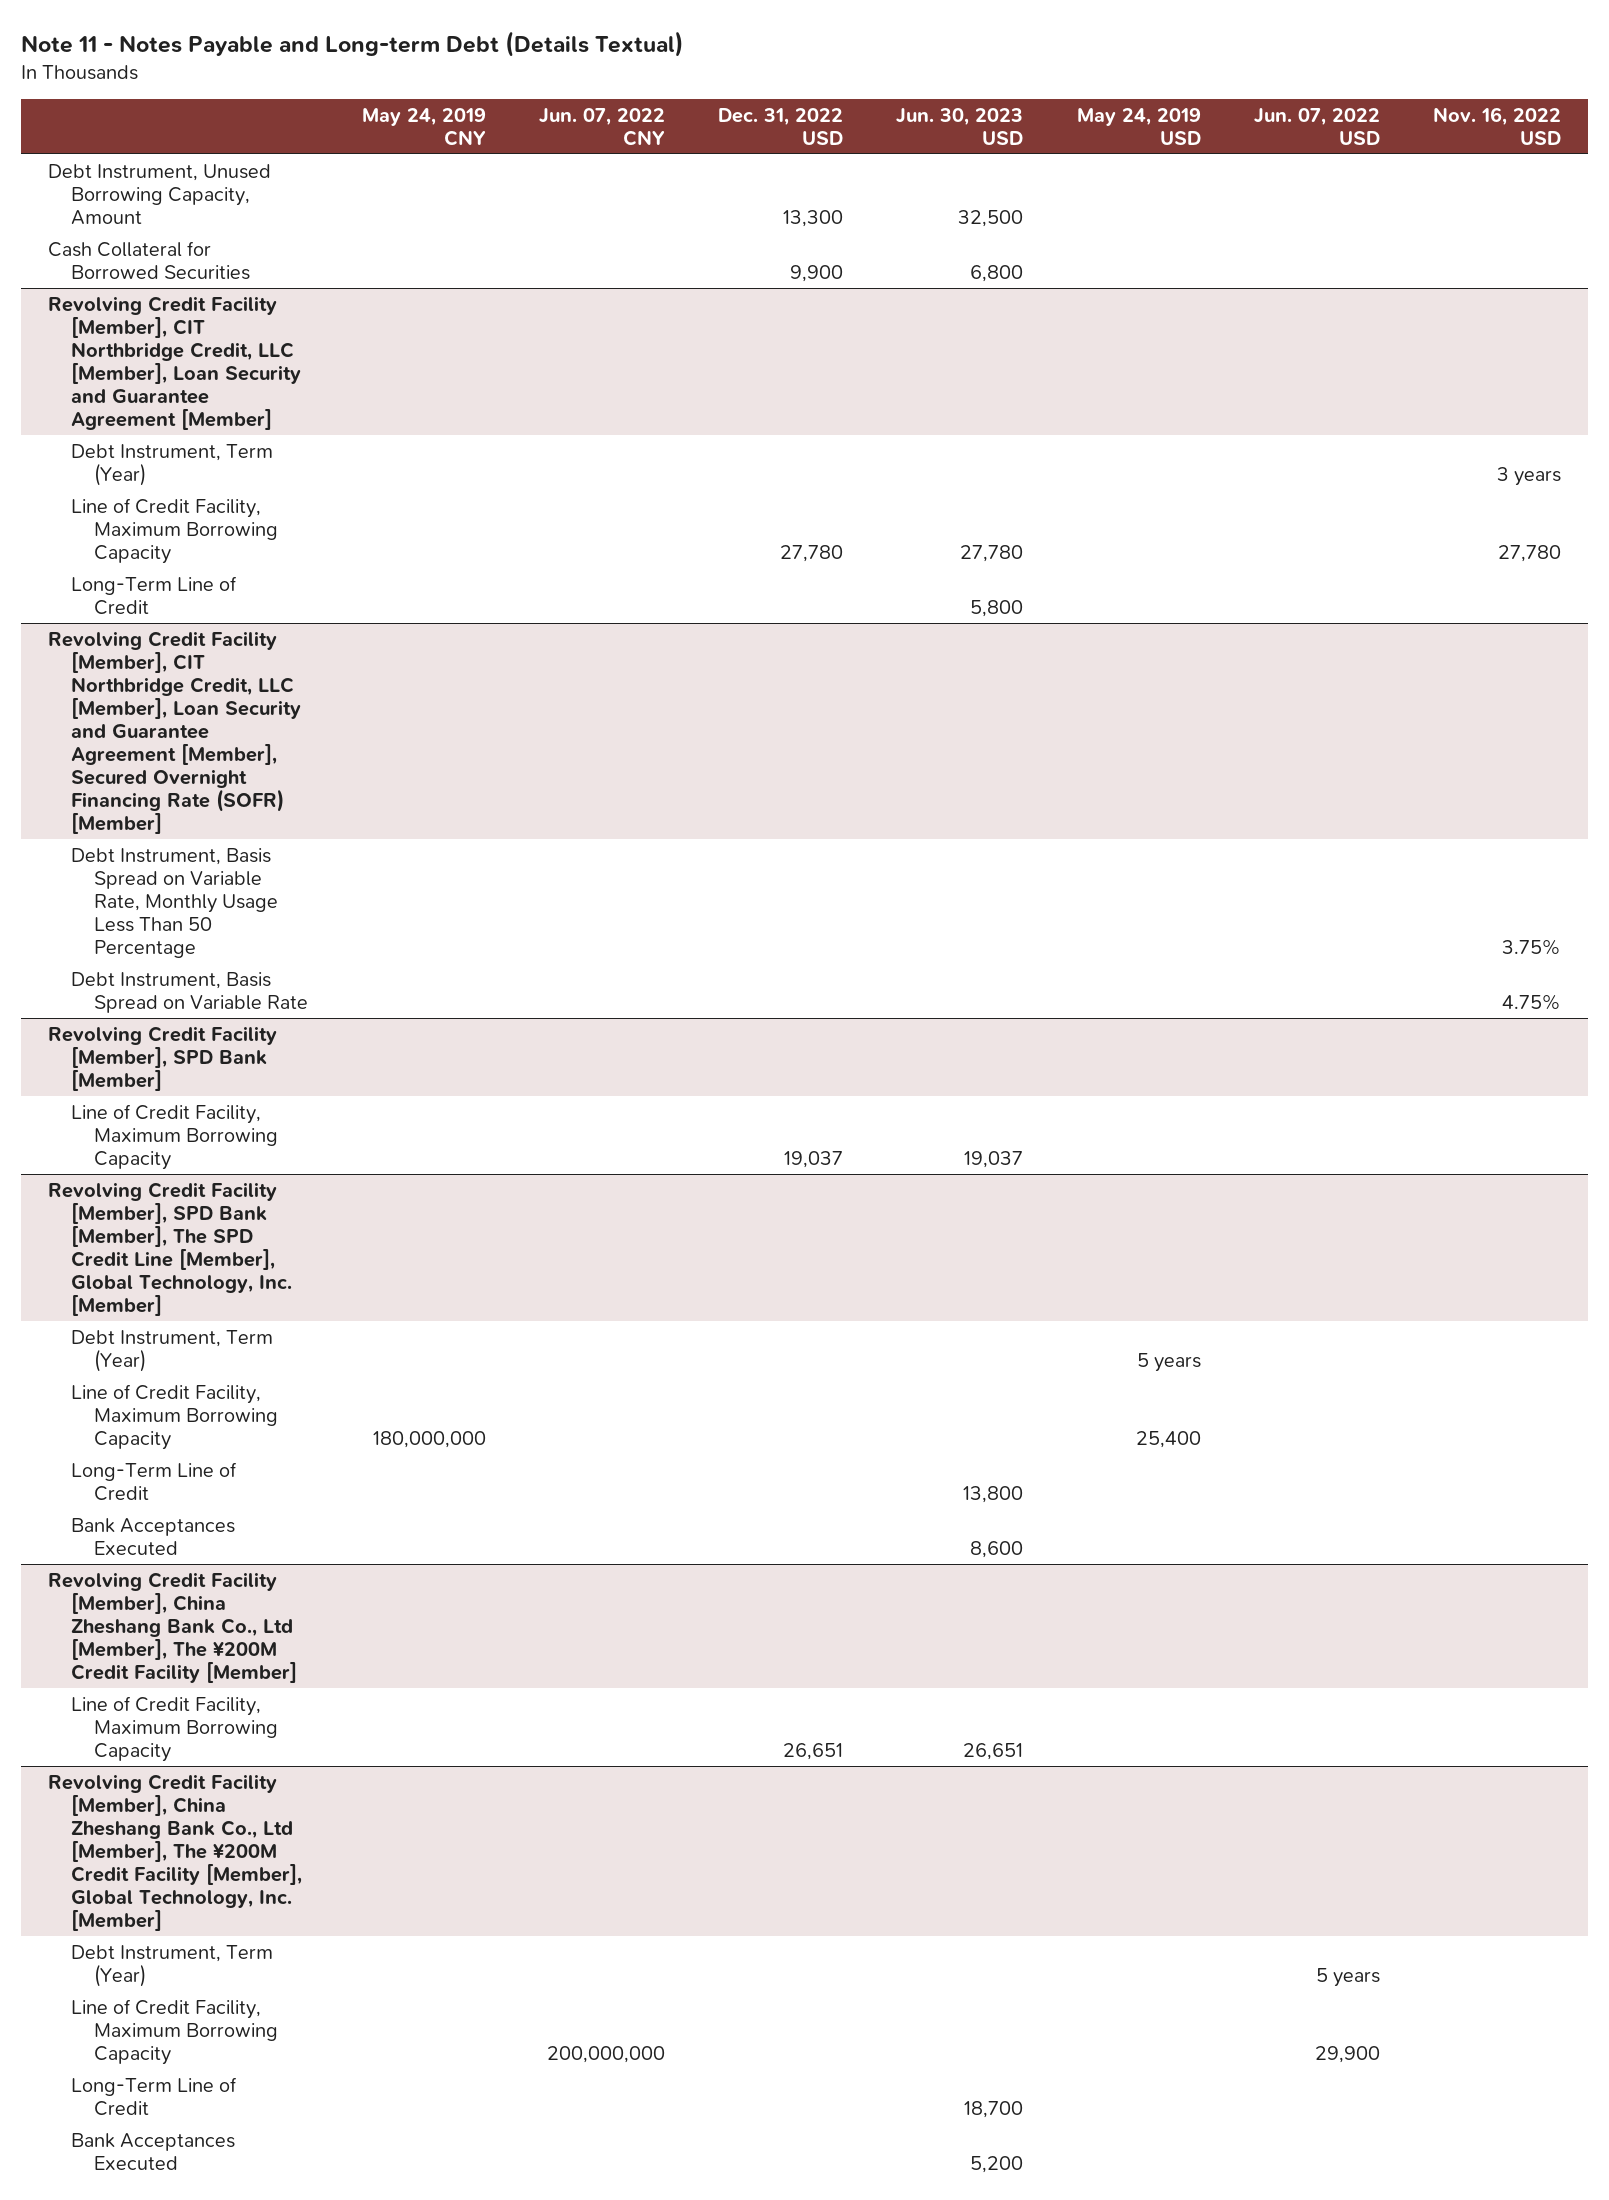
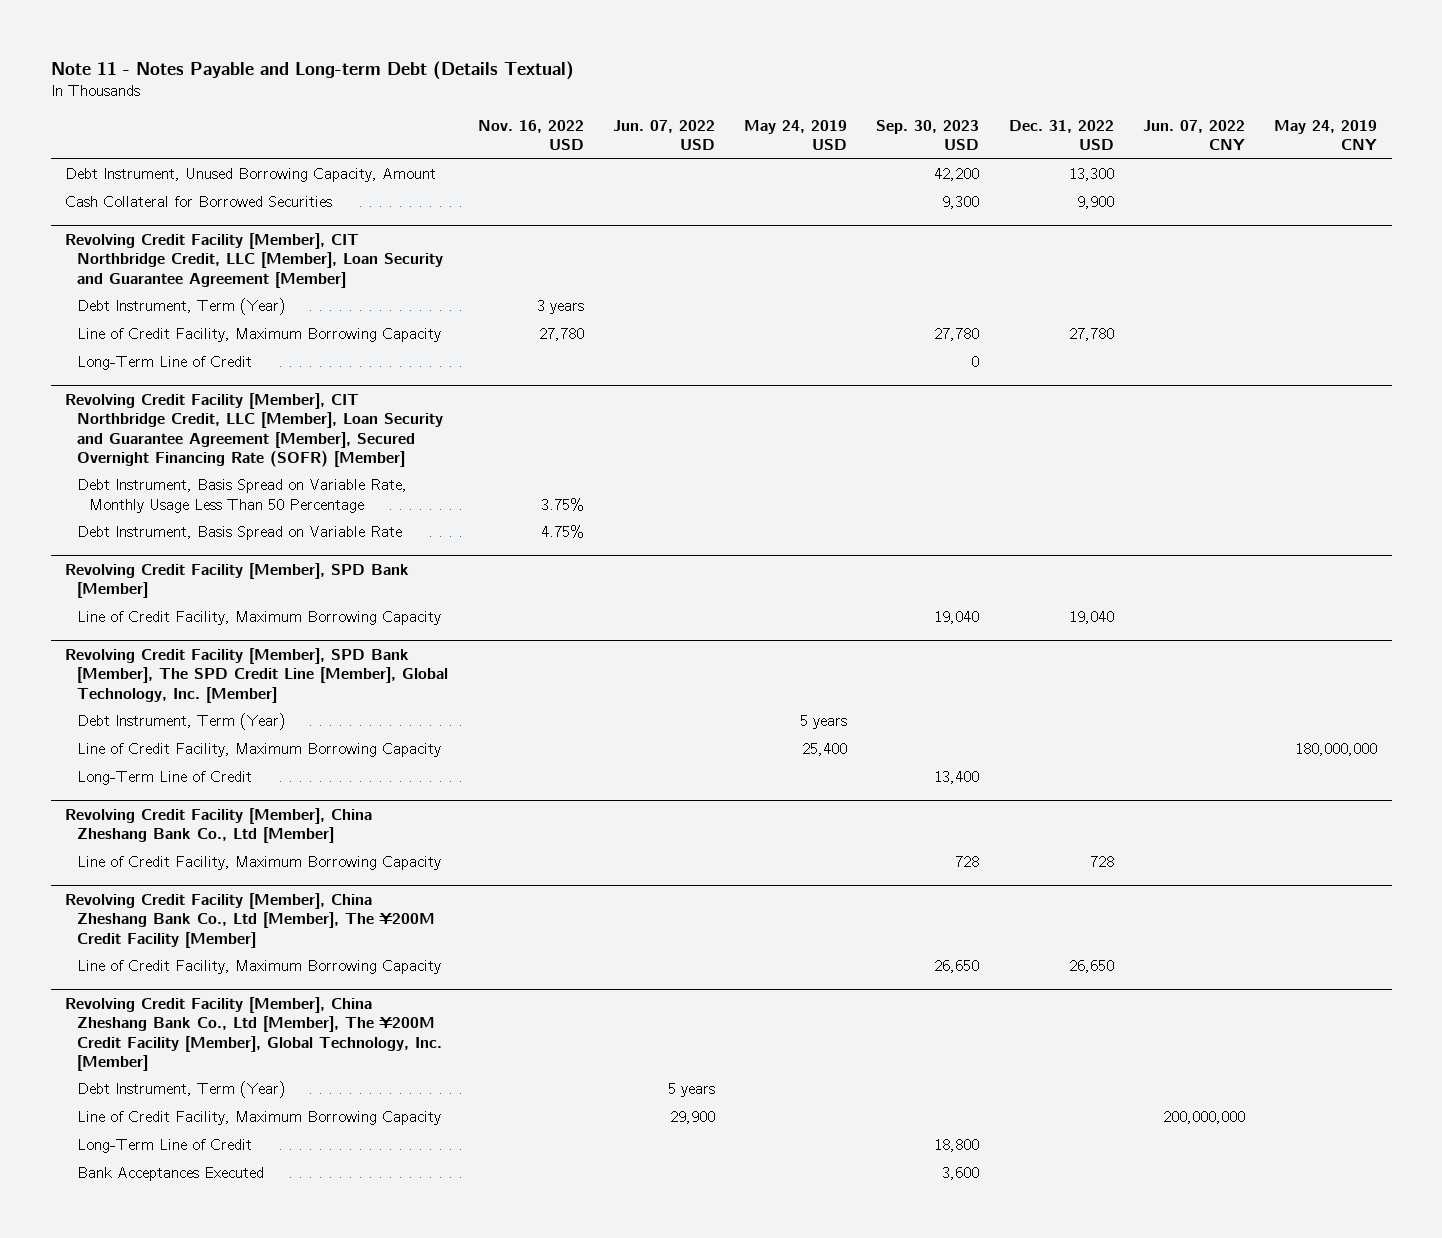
[896,107,1024,145] Jun. 30, 2023 USD -> none
none -> [876,120,980,151] Sep. 30, 2023 USD
[784,1150,844,1168] 19,037 -> [1068,611,1114,625] 19,040
[71,1517,236,1555] Bank Acceptances Executed -> none
none -> [65,808,373,844] Revolving Credit Facility [Member], China Zheshang Bank Co., Ltd [Member]
none -> [77,856,442,871] Line of Credit Facility, Maximum Borrowing Capacity
[783,1742,844,1760] 26,651 -> [1068,960,1114,974] 26,650

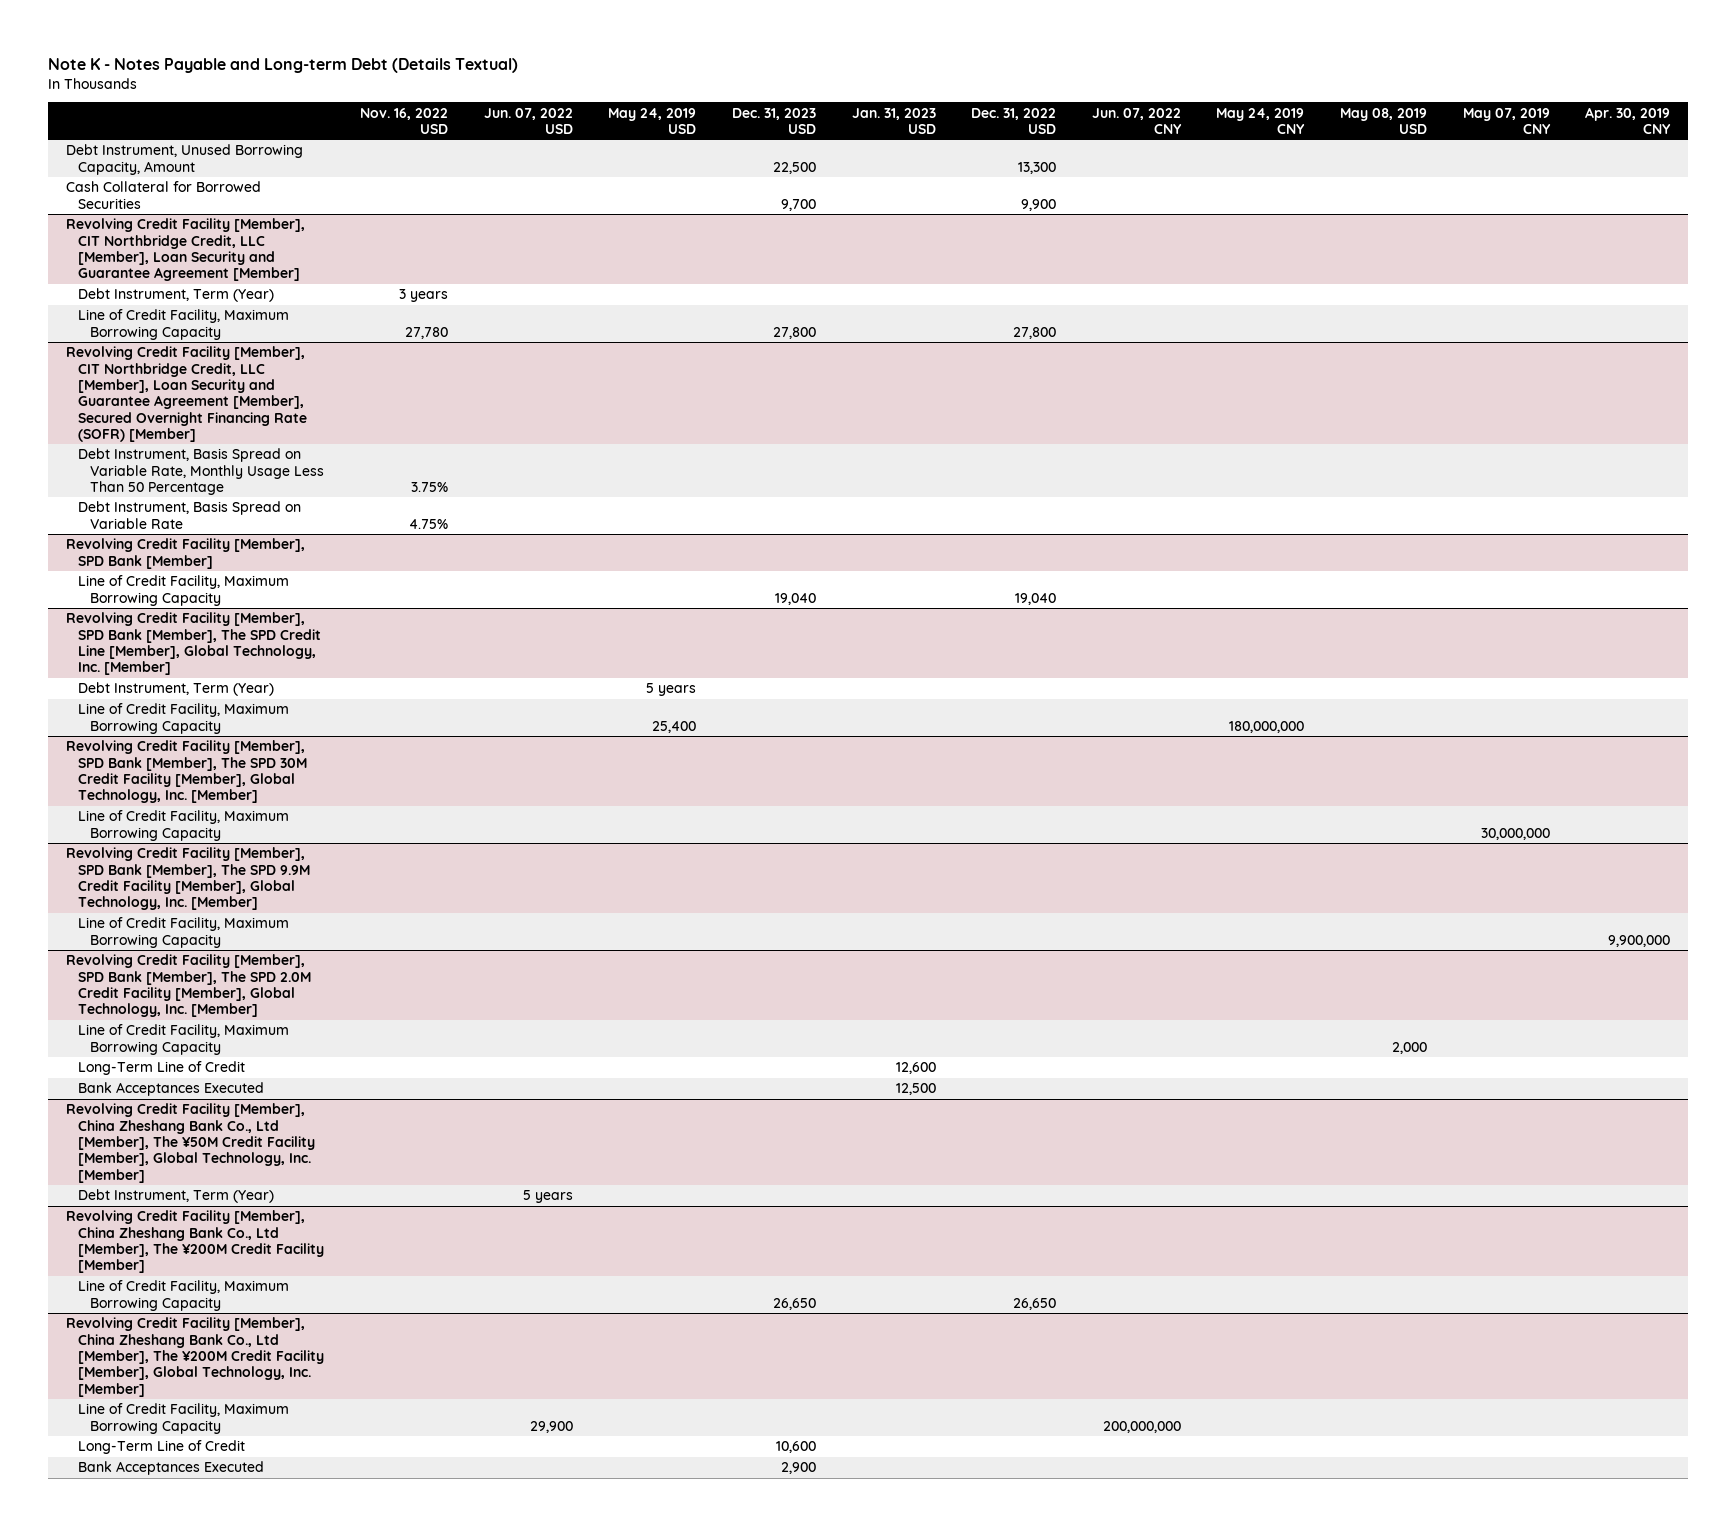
[50,60,574,80] Note 11 - Notes Payable and Long-term Debt (Details Textual) -> [48,57,519,73] Note K - Notes Payable and Long-term Debt (Details Textual)
[876,120,980,151] Sep. 30, 2023 USD -> none
none -> [731,107,816,134] Dec. 31, 2023 USD
none -> [851,107,936,134] Jan. 31, 2023 USD
none -> [1340,107,1428,134] May 08, 2019 USD
none -> [1462,107,1551,134] May 07, 2019 CNY
none -> [1585,106,1672,134] Apr. 30, 2019 CNY
[77,356,253,371] Long-Term Line of Credit -> none
[1068,328,1114,342] 27,780 -> [1013,326,1057,339] 27,800
[77,771,253,786] Long-Term Line of Credit -> none
[77,856,442,871] Line of Credit Facility, Maximum Borrowing Capacity -> none
none -> [65,740,308,804] Revolving Credit Facility [Member], SPD Bank [Member], The SPD 30M Credit Facility [Member], Global Technology, Inc. [Member]
none -> [78,810,290,841] Line of Credit Facility, Maximum Borrowing Capacity
none -> [65,847,311,911] Revolving Credit Facility [Member], SPD Bank [Member], The SPD 9.9M Credit Facility [Member], Global Technology, Inc. [Member]
none -> [78,917,290,948] Line of Credit Facility, Maximum Borrowing Capacity
none -> [65,954,312,1018] Revolving Credit Facility [Member], SPD Bank [Member], The SPD 2.0M Credit Facility [Member], Global Technology, Inc. [Member]
none -> [78,1024,290,1055] Line of Credit Facility, Maximum Borrowing Capacity
none -> [78,1061,246,1076] Long-Term Line of Credit
none -> [78,1082,265,1097] Bank Acceptances Executed
[65,808,373,844] Revolving Credit Facility [Member], China Zheshang Bank Co., Ltd [Member] -> [65,1103,316,1183] Revolving Credit Facility [Member], China Zheshang Bank Co., Ltd [Member], The ¥50M Credit Facility [Member], Global Technology, Inc. [Member]
none -> [78,1189,275,1204] Debt Instrument, Term (Year)
[77,1081,287,1099] Debt Instrument, Term (Year) -> none

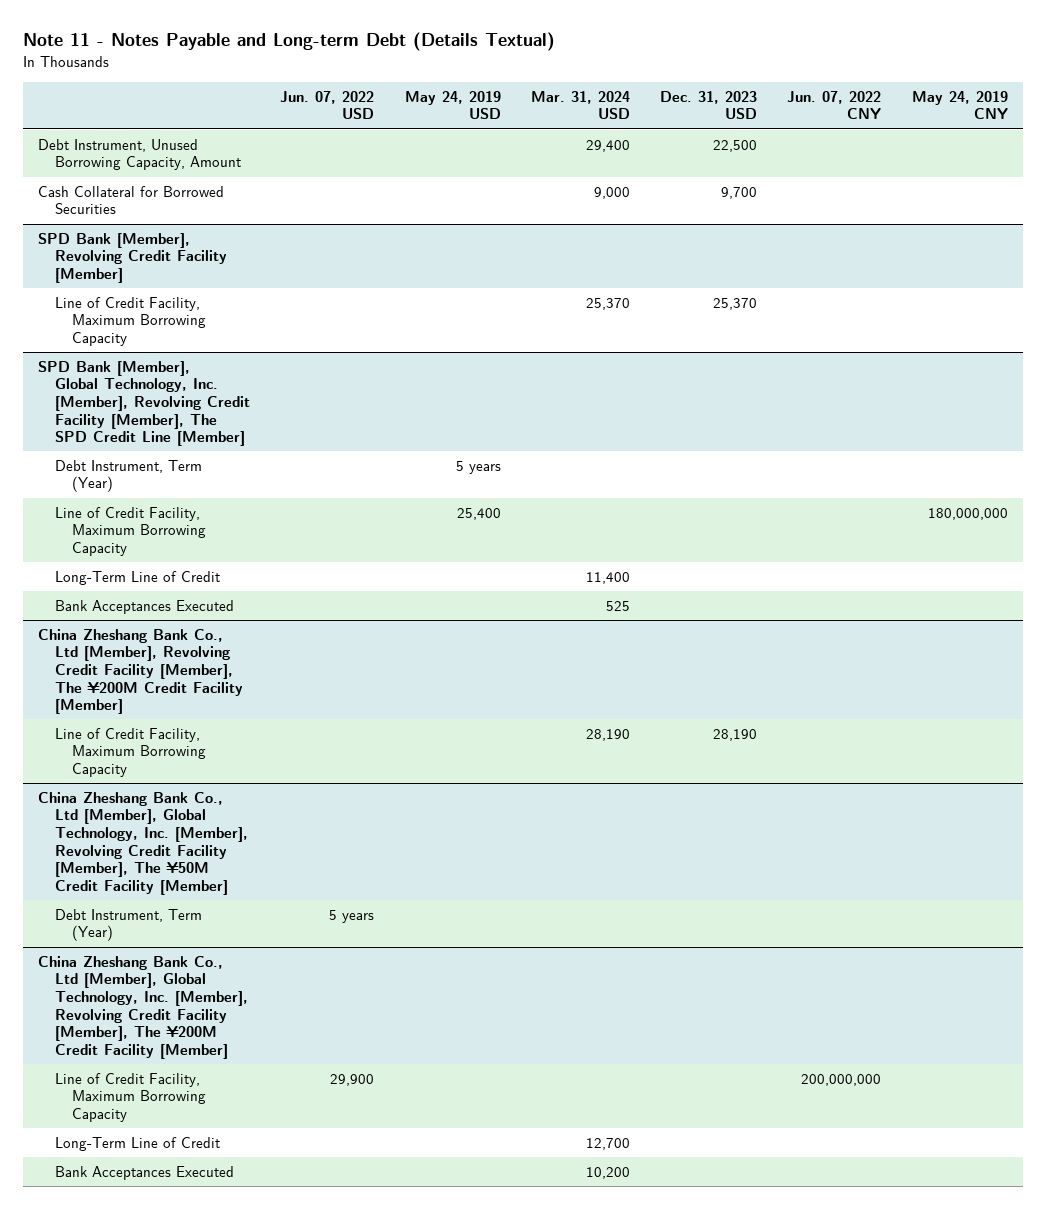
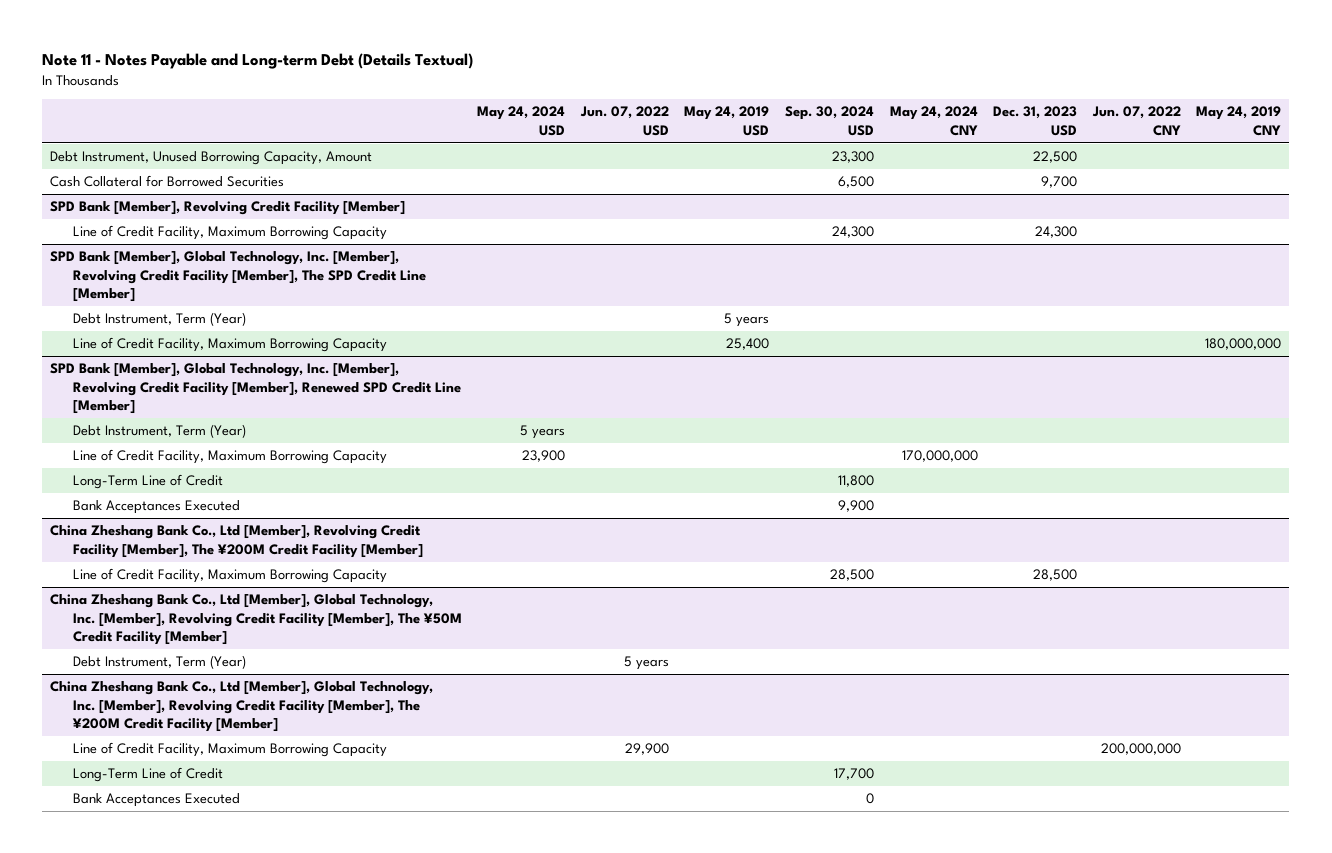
[530,90,630,120] Mar. 31, 2024 USD -> none
none -> [477,106,566,136] May 24, 2024 USD
none -> [785,106,875,136] Sep. 30, 2024 USD
none -> [889,106,978,136] May 24, 2024 CNY
[713,297,758,310] 25,370 -> [1035,226,1078,239] 24,300
[55,570,221,585] Long-Term Line of Credit -> none
[55,599,235,614] Bank Acceptances Executed -> none
none -> [50,363,461,415] SPD Bank [Member], Global Technology, Inc. [Member], Revolving Credit Facility [Member], Renewed SPD Credit Line [Member]
none -> [72,424,246,439] Debt Instrument, Term (Year)
none -> [72,449,387,465] Line of Credit Facility, Maximum Borrowing Capacity
none -> [72,474,223,490] Long-Term Line of Credit
none -> [72,500,240,515] Bank Acceptances Executed
[713,728,758,741] 28,190 -> [1033,569,1078,582] 28,500

